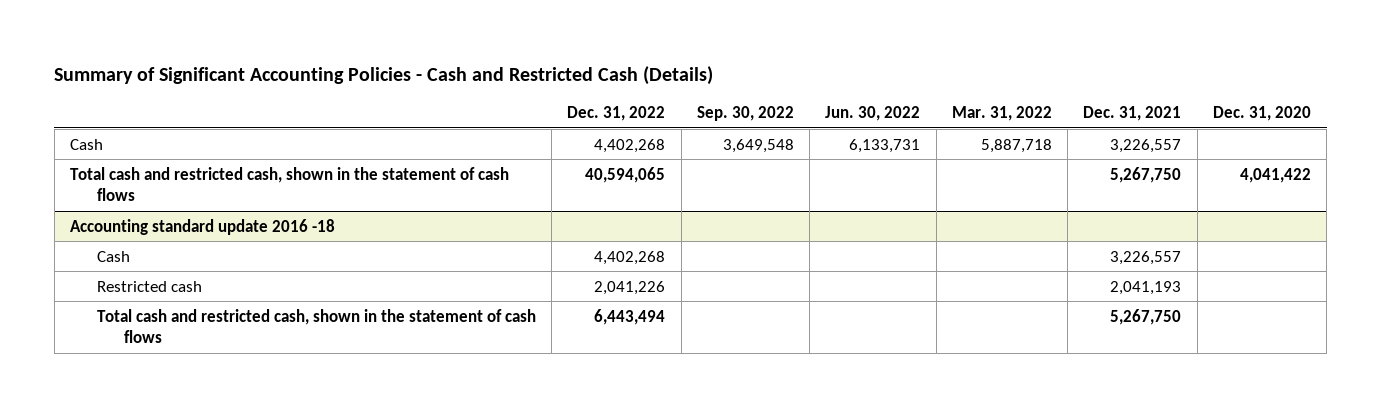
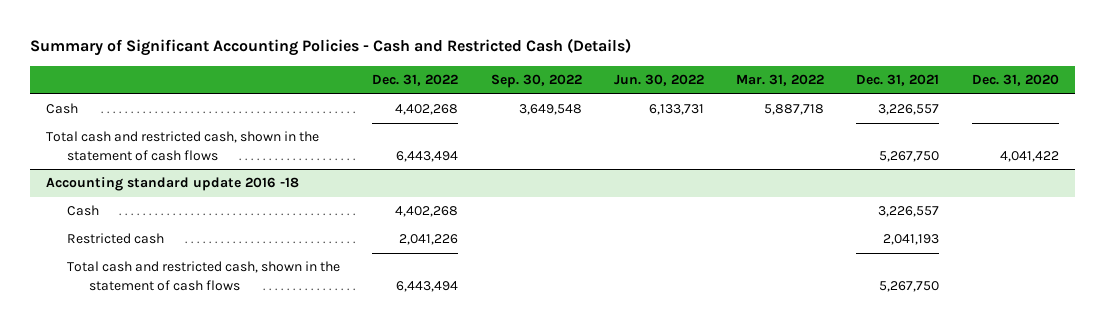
[585,166,666,183] 40,594,065 -> [396,150,459,162] 6,443,494

